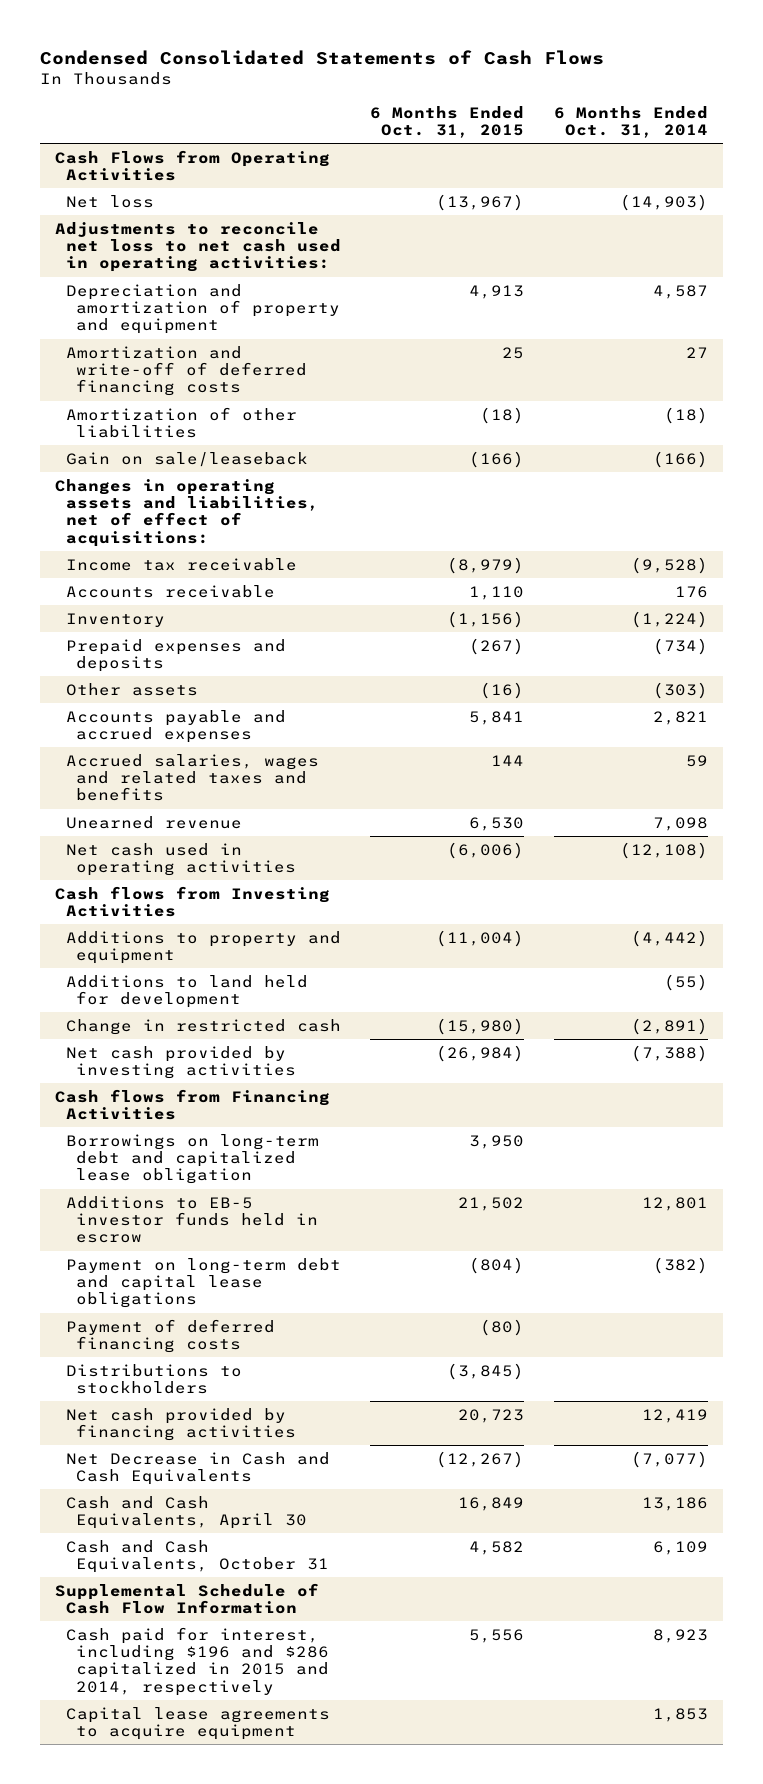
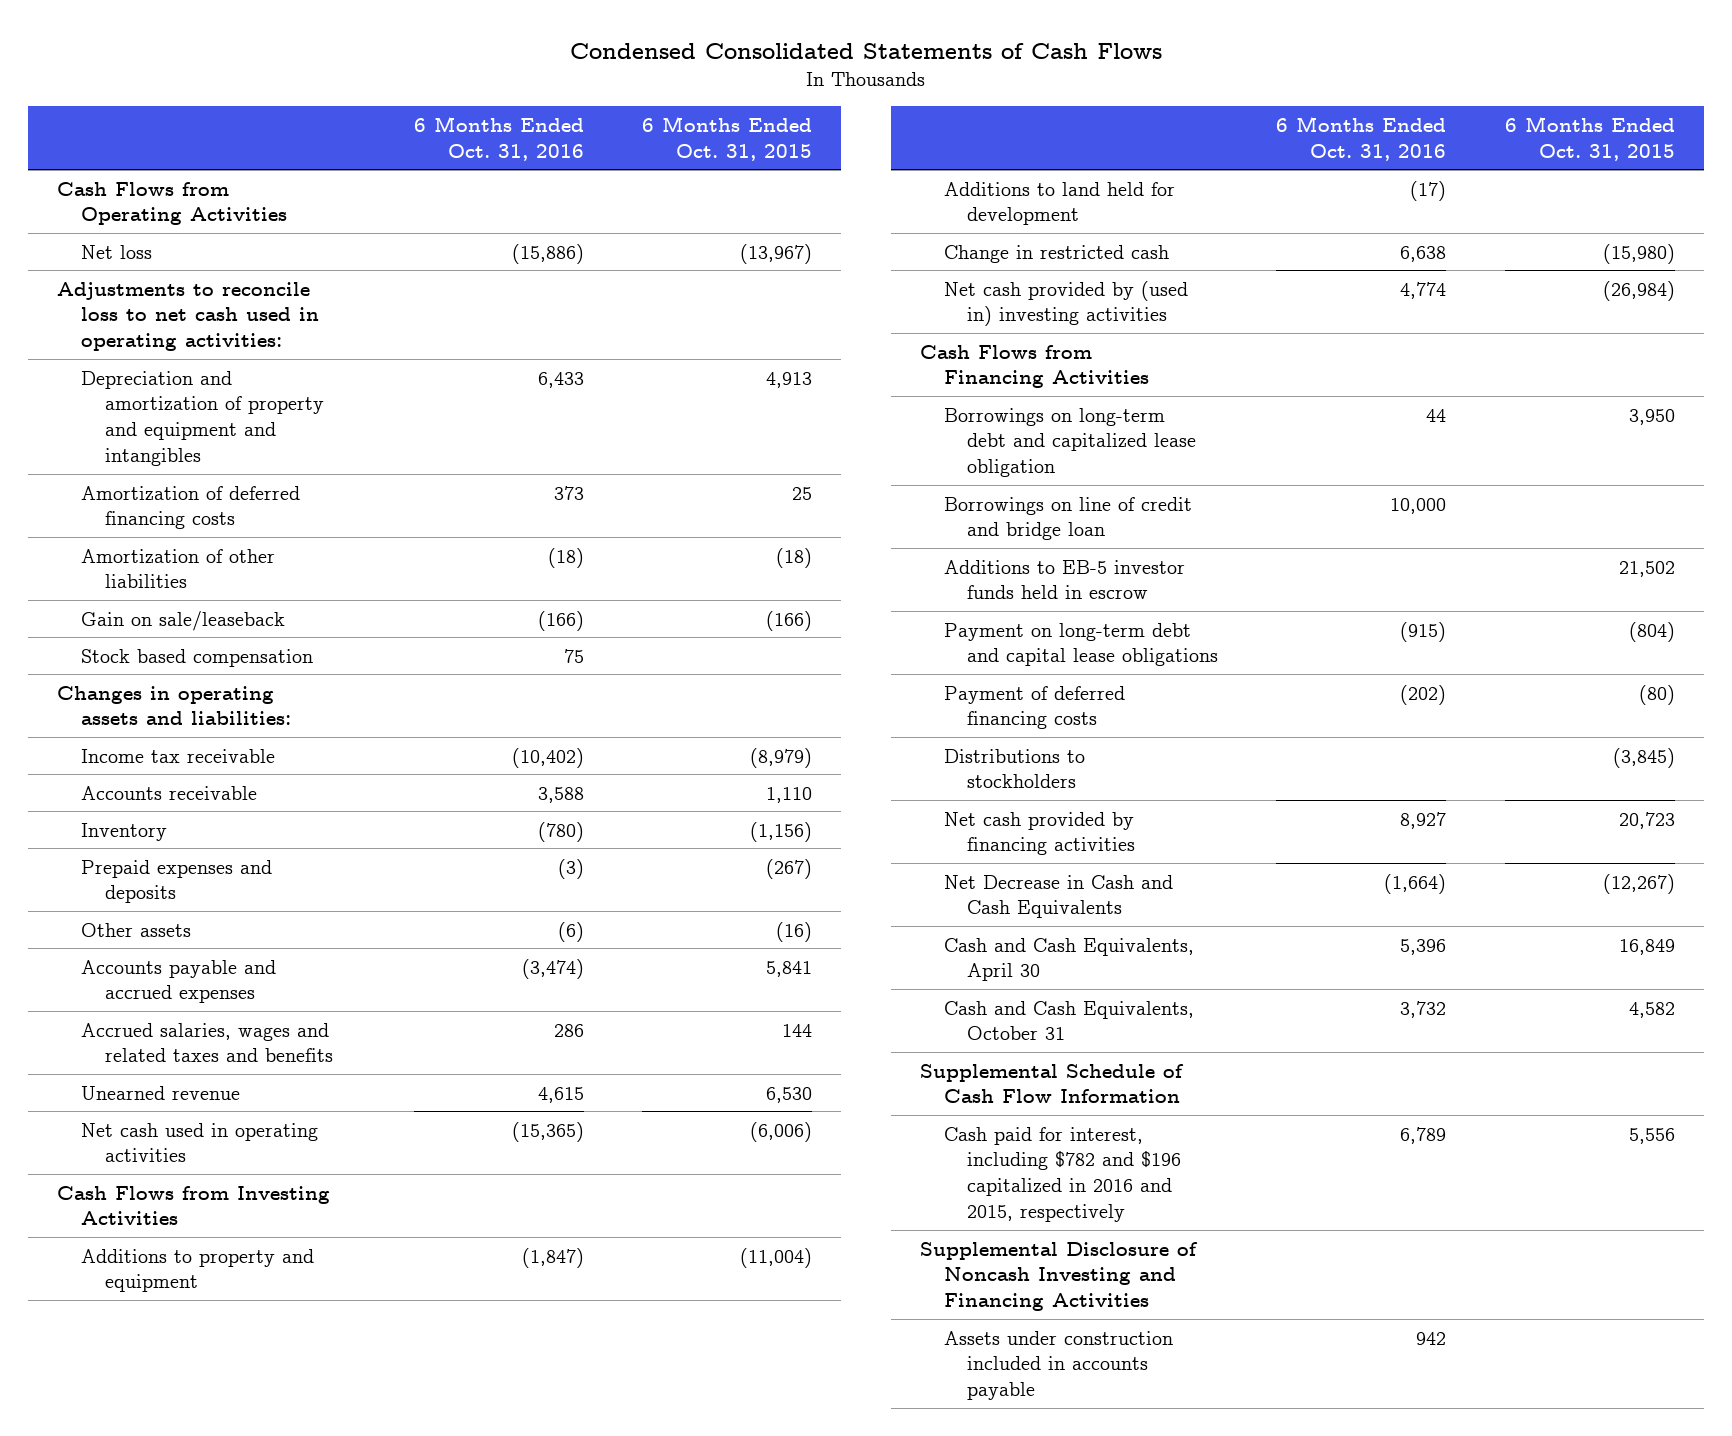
[553,105,708,138] 6 Months Ended Oct. 31, 2014 -> none
none -> [413,115,584,161] 6 Months Ended Oct. 31, 2016
[55,221,341,273] Adjustments to reconcile net loss to net cash used in operating activities: -> [57,281,319,352] Adjustments to reconcile loss to net cash used in operating activities:
[65,283,341,335] Depreciation and amortization of property and equipment -> [80,370,324,467] Depreciation and amortization of property and equipment and intangibles
[65,345,308,397] Amortization and write-off of deferred financing costs -> [80,485,300,530] Amortization of deferred financing costs
none -> [80,648,313,667] Stock based compensation
[55,478,319,547] Changes in operating assets and liabilities, net of effect of acquisitions: -> [57,685,291,726] Changes in operating assets and liabilities:
[55,885,331,918] Cash flows from Investing Activities -> [57,1185,331,1226] Cash Flows from Investing Activities
[65,1045,297,1080] Net cash provided by investing activities -> [943,280,1188,327] Net cash provided by (used in) investing activities
[55,1088,331,1121] Cash flows from Financing Activities -> [920,344,1149,389] Cash Flows from Financing Activities
none -> [943,496,1192,541] Borrowings on line of credit and bridge loan
[65,1706,330,1741] Capital lease agreements to acquire equipment -> none
[65,1626,330,1696] Cash paid for interest, including $196 and $286 capitalized in 2015 and 2014, respectively -> [943,1126,1182,1223] Cash paid for interest, including $782 and $196 capitalized in 2016 and 2015, respectively
none -> [920,1241,1199,1312] Supplemental Disclosure of Noncash Investing and Financing Activities
none -> [943,1330,1173,1401] Assets under construction included in accounts payable

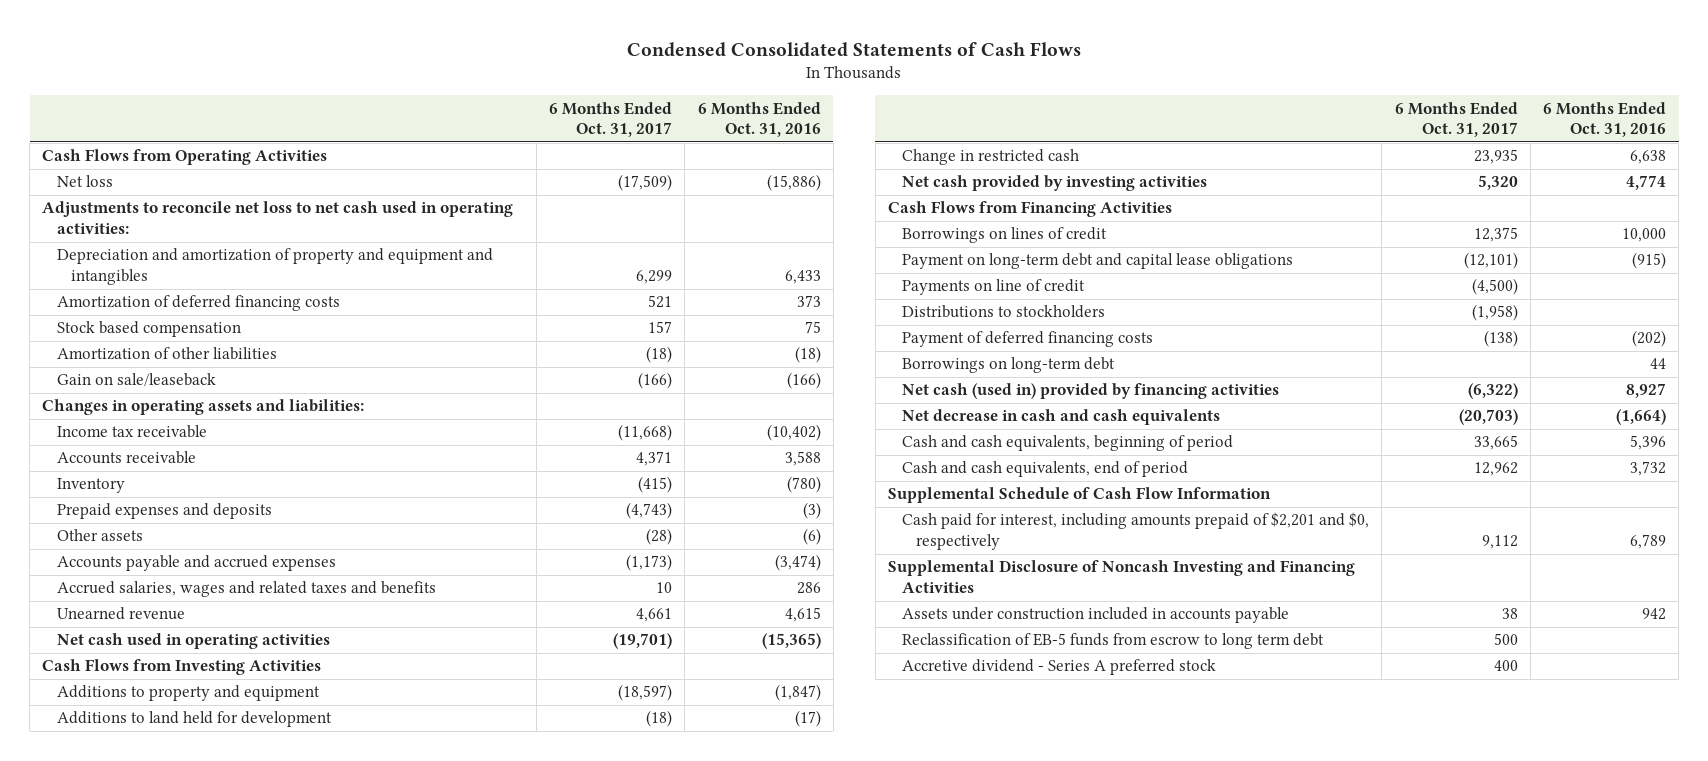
[641,115,812,161] 6 Months Ended Oct. 31, 2015 -> none
none -> [549,101,673,138] 6 Months Ended Oct. 31, 2017
[57,281,319,352] Adjustments to reconcile loss to net cash used in operating activities: -> [42,201,514,235] Adjustments to reconcile net loss to net cash used in operating activities:
[80,648,313,667] Stock based compensation -> [56,321,241,338] Stock based compensation
[943,280,1188,327] Net cash provided by (used in) investing activities -> [902,175,1208,192] Net cash provided by investing activities
[943,407,1197,478] Borrowings on long-term debt and capitalized lease obligation -> none
[943,496,1192,541] Borrowings on line of credit and bridge loan -> none
[943,559,1185,600] Additions to EB-5 investor funds held in escrow -> none
none -> [902,227,1108,244] Borrowings on lines of credit
none -> [902,279,1086,296] Payments on line of credit
[943,685,1125,730] Payment of deferred financing costs -> [902,331,1154,348] Payment of deferred financing costs
none -> [902,357,1116,374] Borrowings on long-term debt
[943,811,1136,856] Net cash provided by financing activities -> [902,383,1280,400] Net cash (used in) provided by financing activities
[943,874,1173,919] Net Decrease in Cash and Cash Equivalents -> [902,409,1221,426] Net decrease in cash and cash equivalents
[943,937,1194,982] Cash and Cash Equivalents, April 30 -> [902,435,1234,452] Cash and cash equivalents, beginning of period
[943,1000,1194,1041] Cash and Cash Equivalents, October 31 -> [902,461,1189,478] Cash and cash equivalents, end of period
[943,1126,1182,1223] Cash paid for interest, including $782 and $196 capitalized in 2016 and 2015, respectively -> [902,512,1370,551] Cash paid for interest, including amounts prepaid of $2,201 and $0, respectively
none -> [902,633,1325,650] Reclassification of EB-5 funds from escrow to long term debt
none -> [902,659,1217,676] Accretive dividend - Series A preferred stock

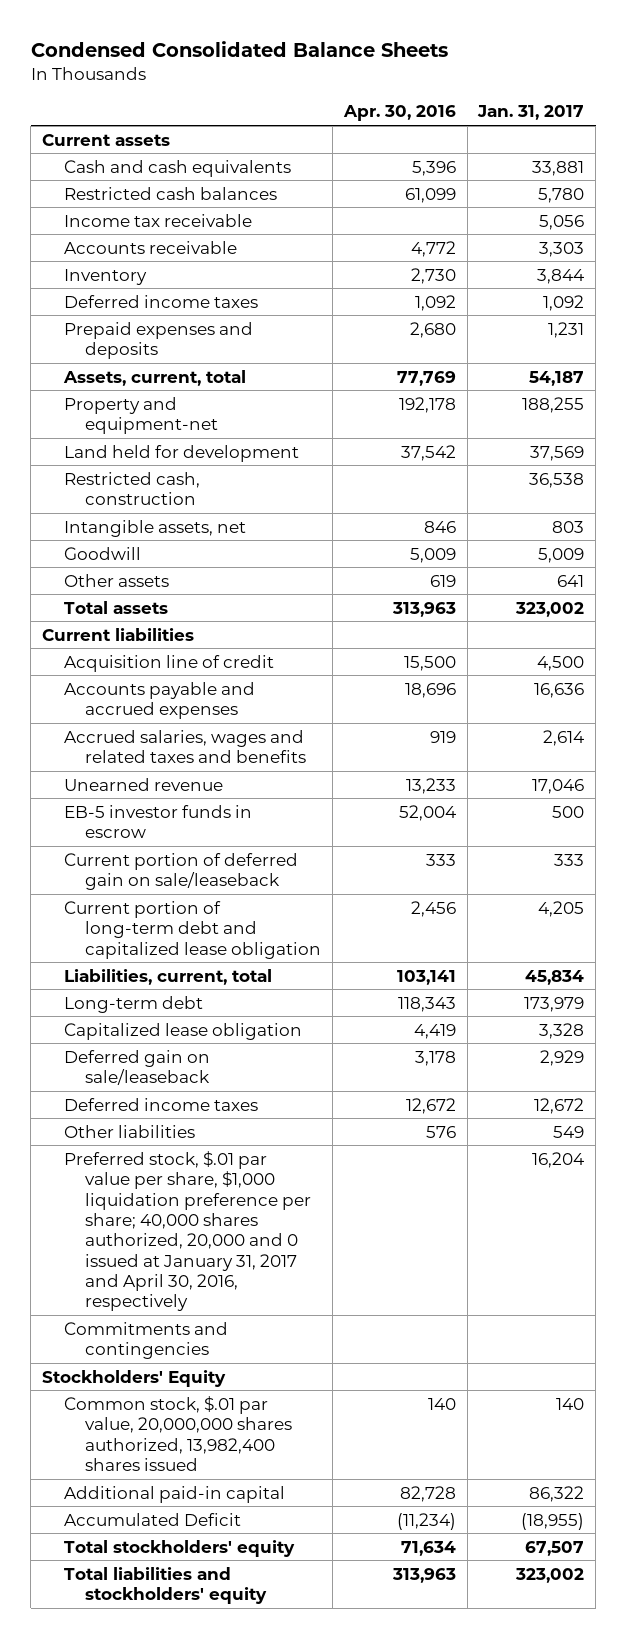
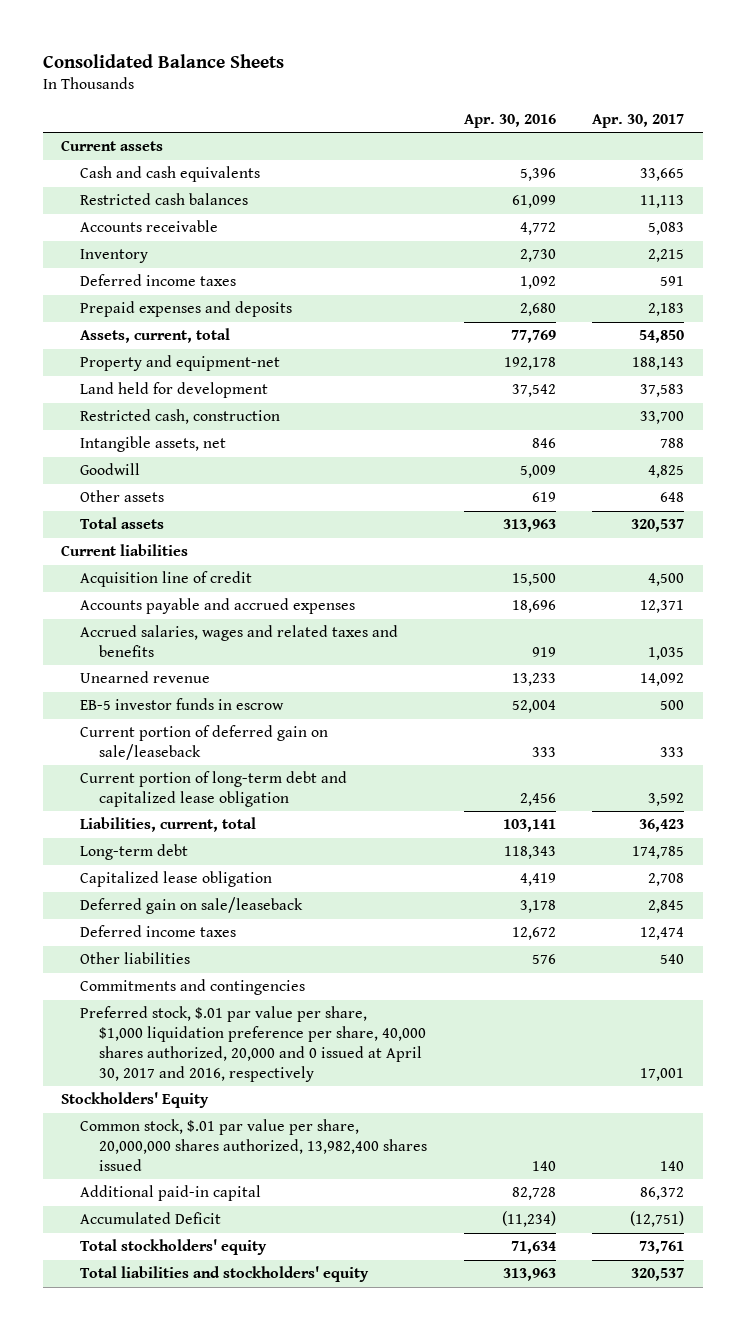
[30,41,448,58] Condensed Consolidated Balance Sheets -> [42,53,284,68] Consolidated Balance Sheets
[477,105,585,121] Jan. 31, 2017 -> none
none -> [592,113,685,128] Apr. 30, 2017
[63,213,252,227] Income tax receivable -> none
[63,1150,312,1312] Preferred stock, $.01 par value per share, $1,000 liquidation preference per share; 40,000 shares authorized, 20,000 and 0 issued at January 31, 2017 and April 30, 2016, respectively -> none
none -> [79,1006,426,1082] Preferred stock, $.01 par value per share, $1,000 liquidation preference per share, 40,000 shares authorized, 20,000 and 0 issued at April 30, 2017 and 2016, respectively
[63,1395,293,1471] Common stock, $.01 par value, 20,000,000 shares authorized, 13,982,400 shares issued -> [79,1119,427,1171] Common stock, $.01 par value per share, 20,000,000 shares authorized, 13,982,400 shares issued

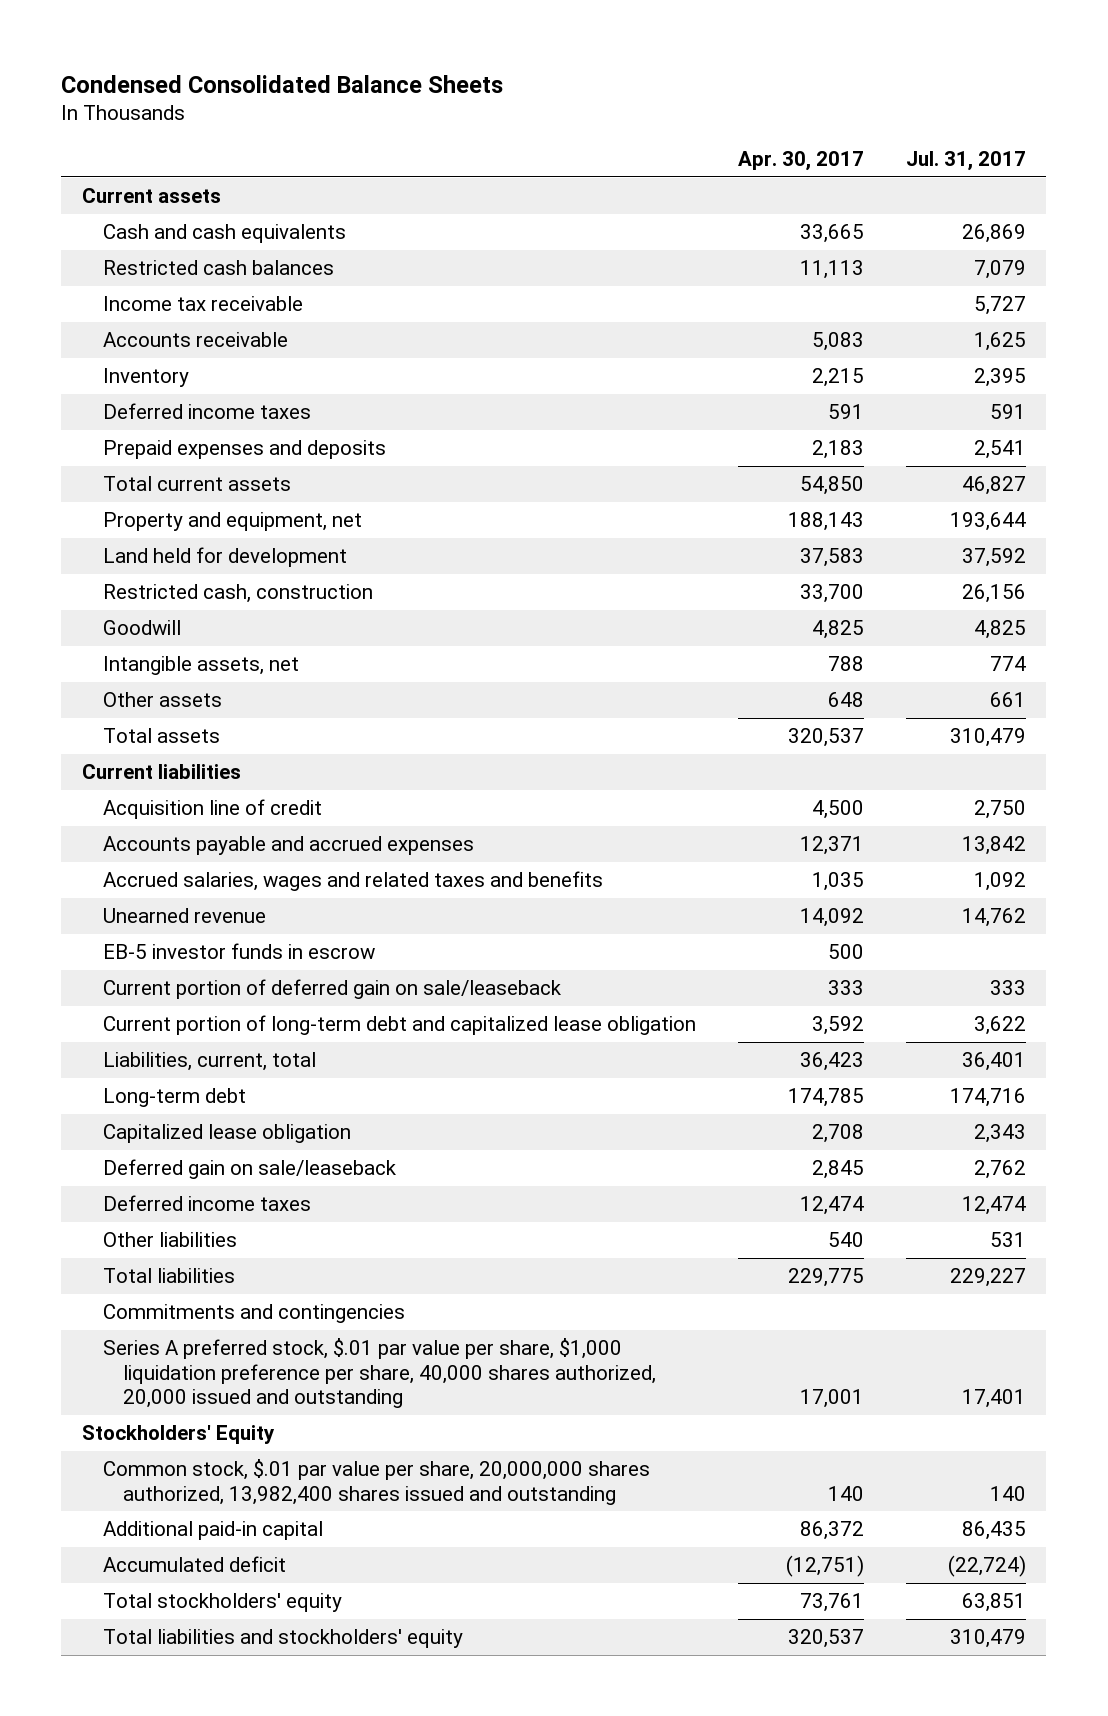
[42,53,284,68] Consolidated Balance Sheets -> [61,74,504,93] Condensed Consolidated Balance Sheets
[463,113,556,128] Apr. 30, 2016 -> none
none -> [905,150,1026,171] Jul. 31, 2017
none -> [102,296,303,312] Income tax receivable
[79,328,230,344] Assets, current, total -> [102,476,291,492] Total current assets
[79,355,280,372] Property and equipment-net -> [102,512,362,532] Property and equipment, net
[79,436,226,453] Intangible assets, net -> [102,656,299,676] Intangible assets, net
none -> [102,1268,235,1284] Total liabilities
[79,1006,426,1082] Preferred stock, $.01 par value per share, $1,000 liquidation preference per share, 40,000 shares authorized, 20,000 and 0 issued at April 30, 2017 and 2016, respectively -> [102,1338,657,1408] Series A preferred stock, $.01 par value per share, $1,000 liquidation preference per share, 40,000 shares authorized, 20,000 issued and outstanding
[79,1119,427,1171] Common stock, $.01 par value per share, 20,000,000 shares authorized, 13,982,400 shares issued -> [102,1459,650,1505] Common stock, $.01 par value per share, 20,000,000 shares authorized, 13,982,400 shares issued and outstanding
[79,1212,221,1225] Accumulated Deficit -> [102,1556,286,1573] Accumulated deficit

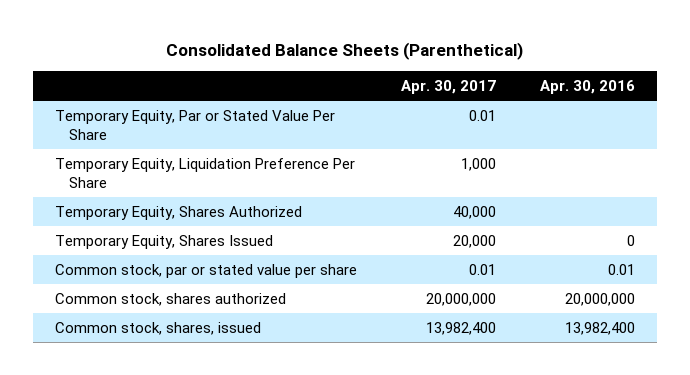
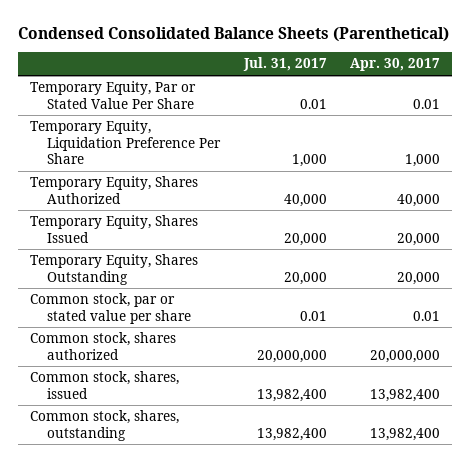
[166,42,524,61] Consolidated Balance Sheets (Parenthetical) -> [18,26,450,42] Condensed Consolidated Balance Sheets (Parenthetical)
[540,80,636,95] Apr. 30, 2016 -> none
none -> [242,57,327,72] Jul. 31, 2017
none -> [29,254,198,285] Temporary Equity, Shares Outstanding
none -> [29,410,179,441] Common stock, shares, outstanding

